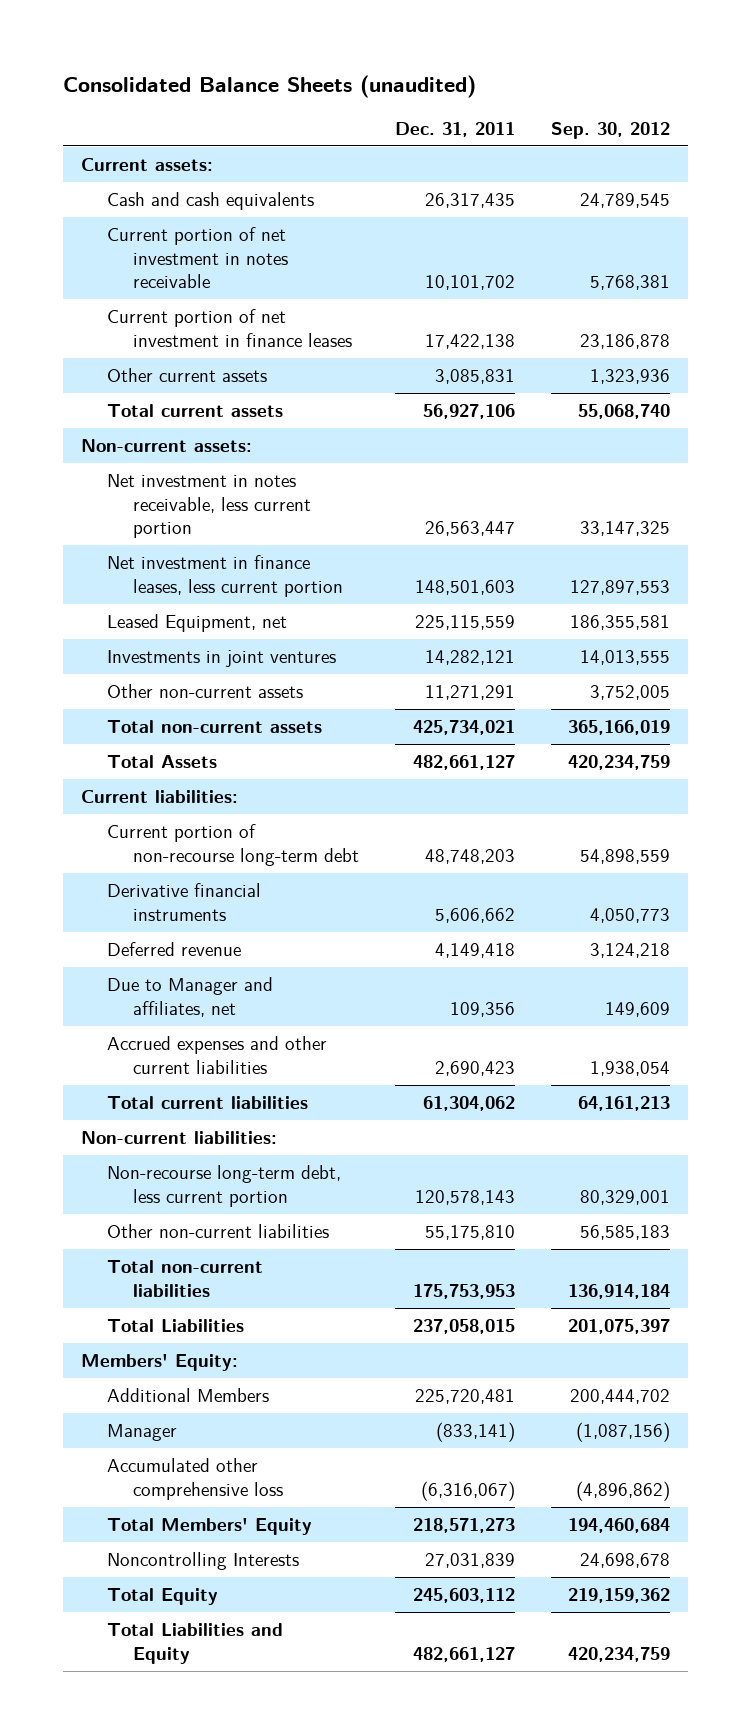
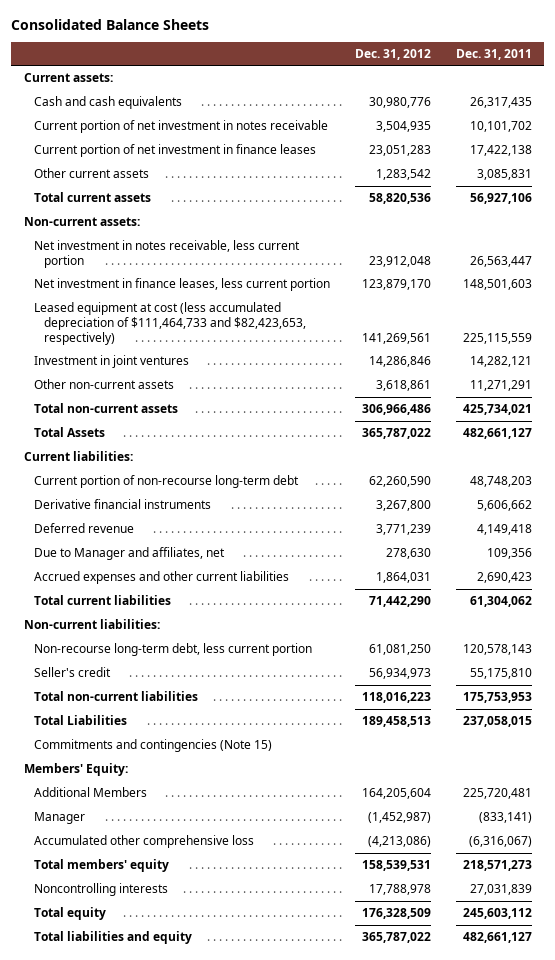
[62,74,476,98] Consolidated Balance Sheets (unaudited) -> [11,18,210,30] Consolidated Balance Sheets
[550,121,670,139] Sep. 30, 2012 -> none
none -> [354,49,431,61] Dec. 31, 2012
[106,614,287,633] Leased Equipment, net -> [33,302,307,345] Leased equipment at cost (less accumulated depreciation of $111,464,733 and $82,423,653, respectively)
[106,650,336,668] Investments in joint ventures -> [33,355,189,369] Investment in joint ventures
[106,1224,329,1239] Other non-current liabilities -> [33,667,111,678] Seller's credit
none -> [33,739,272,753] Commitments and contingencies (Note 15)
[106,1518,312,1536] Total Members' Equity -> [33,859,169,873] Total members' equity
[106,1552,299,1571] Noncontrolling Interests -> [33,883,168,897] Noncontrolling interests
[106,1588,218,1606] Total Equity -> [33,907,106,921] Total equity
[106,1623,283,1664] Total Liabilities and Equity -> [33,931,192,945] Total liabilities and equity

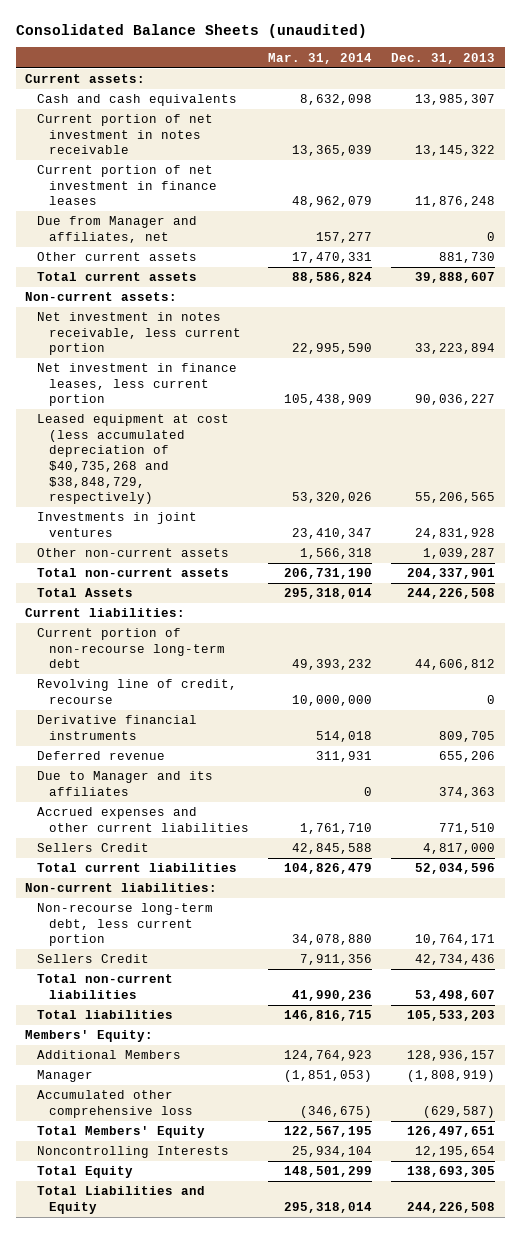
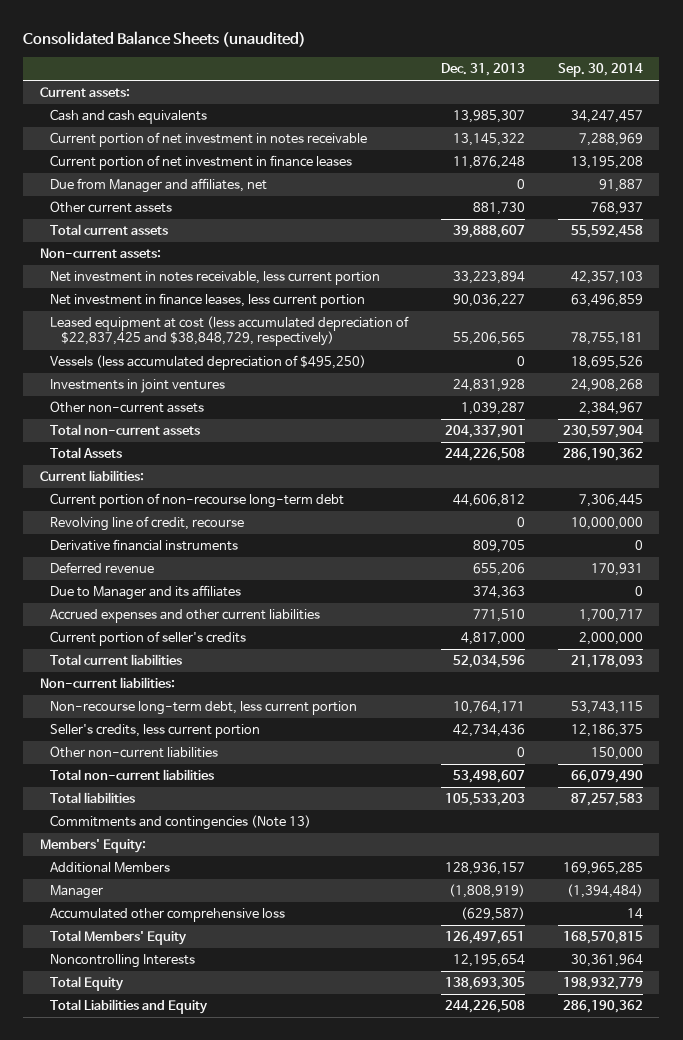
[268,52,373,64] Mar. 31, 2014 -> none
none -> [557,63,643,78] Sep. 30, 2014
[37,414,230,505] Leased equipment at cost (less accumulated depreciation of $40,735,268 and $38,848,729, respectively) -> [50,316,410,347] Leased equipment at cost (less accumulated depreciation of $22,837,425 and $38,848,729, respectively)
none -> [50,355,367,371] Vessels (less accumulated depreciation of $495,250)
[37,843,150,853] Sellers Credit -> [50,631,247,647] Current portion of seller's credits
[37,954,150,964] Sellers Credit -> [50,724,261,739] Seller's credits, less current portion
none -> [50,746,219,759] Other non-current liabilities
none -> [50,815,312,831] Commitments and contingencies (Note 13)

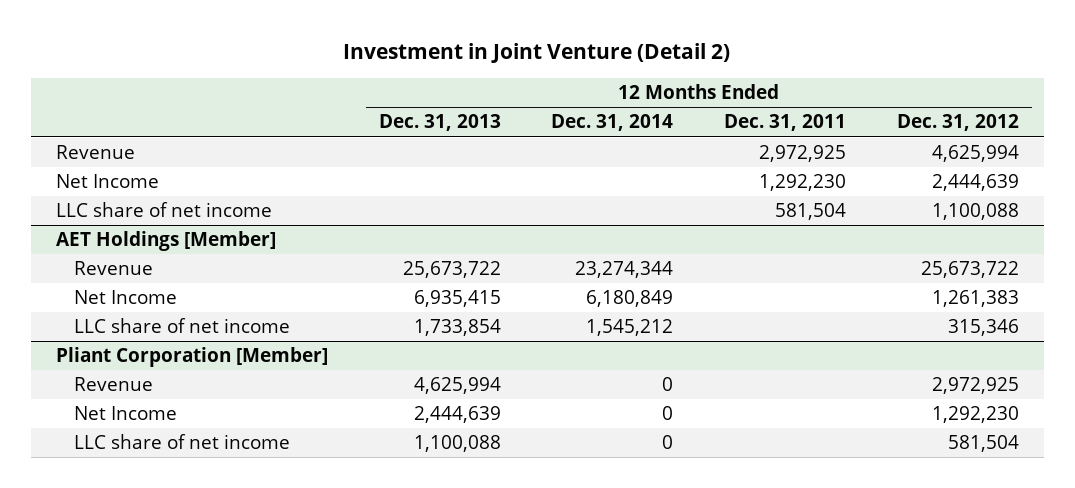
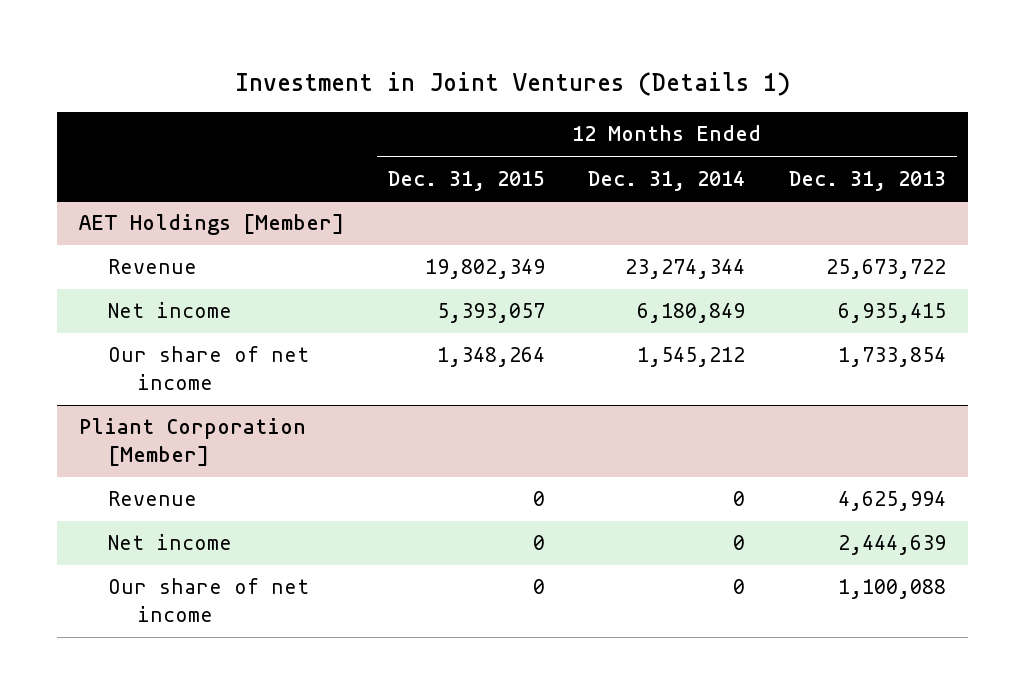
[343,43,731,64] Investment in Joint Venture (Detail 2) -> [234,71,790,96] Investment in Joint Ventures (Details 1)
[724,114,847,132] Dec. 31, 2011 -> none
[896,114,1019,132] Dec. 31, 2012 -> none
none -> [387,170,545,191] Dec. 31, 2015
[55,145,135,160] Revenue -> none
[55,174,159,189] Net Income -> none
[55,202,272,218] LLC share of net income -> none
[73,290,177,305] Net Income -> [108,302,233,319] Net income
[73,318,290,334] LLC share of net income -> [108,346,310,390] Our share of net income
[73,406,177,421] Net Income -> [108,534,233,551] Net income
[73,434,290,450] LLC share of net income -> [108,578,310,622] Our share of net income

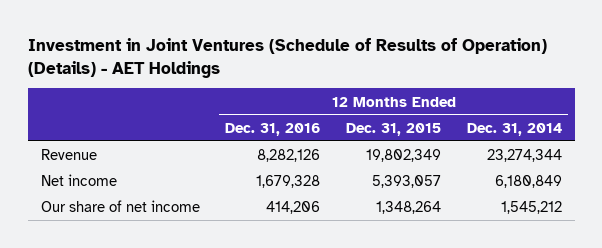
[234,71,790,96] Investment in Joint Ventures (Details 1) -> [27,37,547,78] Investment in Joint Ventures (Schedule of Results of Operation) (Details) - AET Holdings
[788,170,946,191] Dec. 31, 2013 -> none
none -> [225,122,321,136] Dec. 31, 2016
[79,214,345,236] AET Holdings [Member] -> none
[79,418,307,466] Pliant Corporation [Member] -> none
[108,491,198,507] Revenue -> none
[108,534,233,551] Net income -> none
[108,578,310,622] Our share of net income -> none

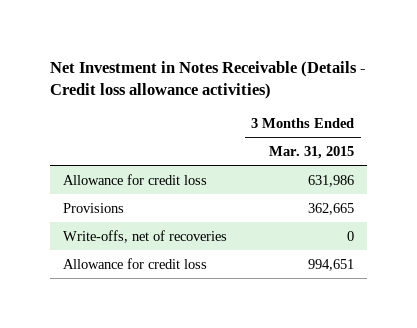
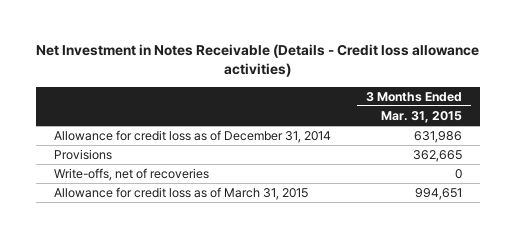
[62,173,207,185] Allowance for credit loss -> [53,129,331,143] Allowance for credit loss as of December 31, 2014
[62,257,207,269] Allowance for credit loss -> [53,186,308,200] Allowance for credit loss as of March 31, 2015

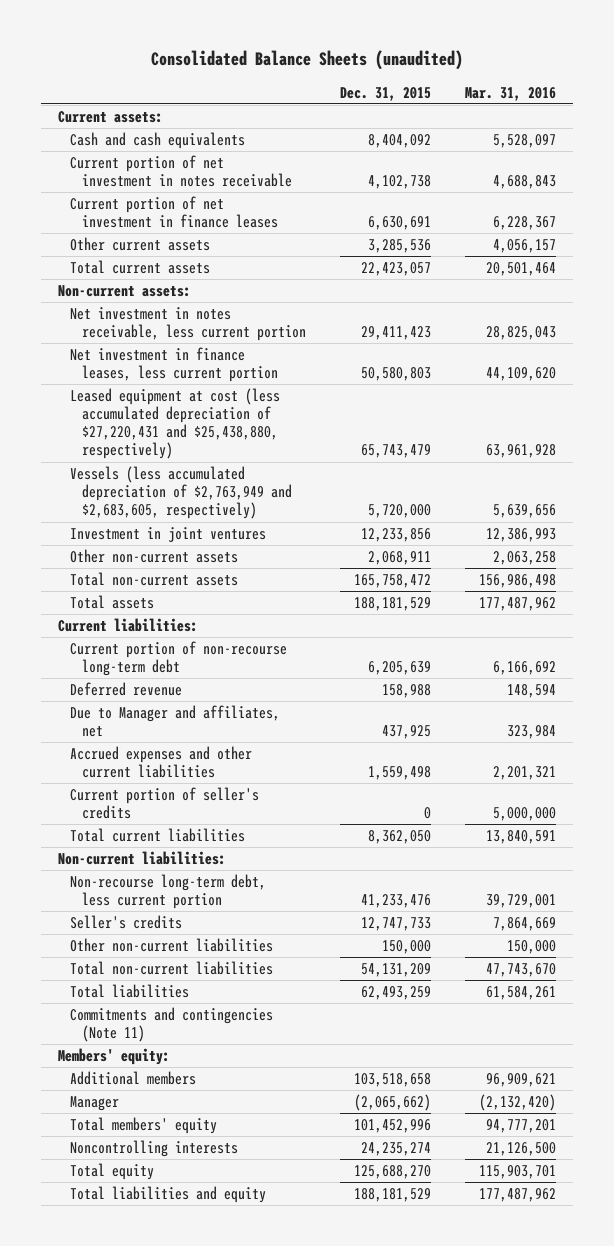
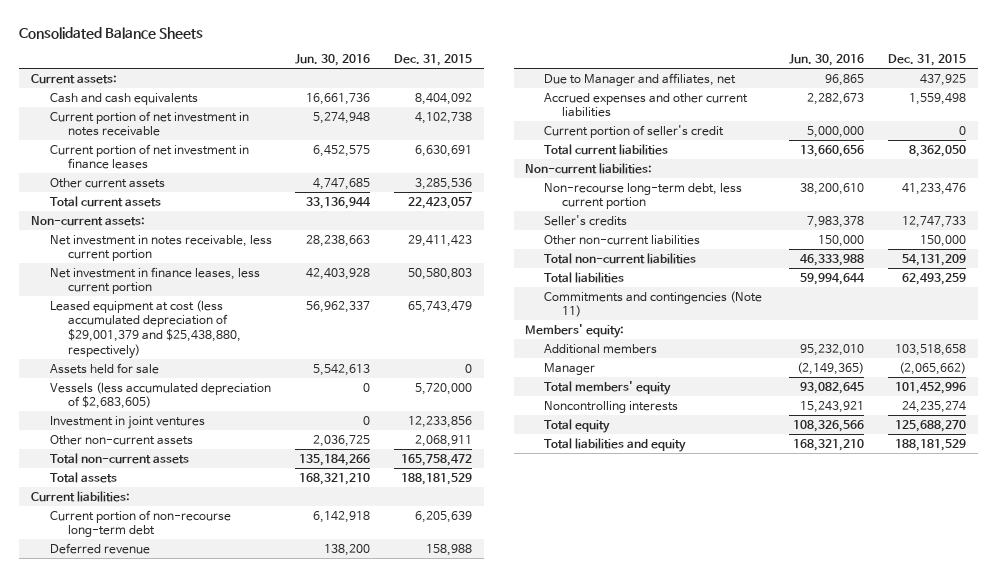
[150,50,463,71] Consolidated Balance Sheets (unaudited) -> [19,26,204,39] Consolidated Balance Sheets
[464,86,556,101] Mar. 31, 2016 -> none
none -> [295,54,371,67] Jun. 30, 2016
[69,388,280,460] Leased equipment at cost (less accumulated depreciation of $27,220,431 and $25,438,880, respectively) -> [49,299,241,359] Leased equipment at cost (less accumulated depreciation of $29,001,379 and $25,438,880, respectively)
none -> [49,362,159,374] Assets held for sale
[69,466,292,520] Vessels (less accumulated depreciation of $2,763,949 and $2,683,605, respectively) -> [49,381,271,410] Vessels (less accumulated depreciation of $2,683,605)
[69,787,259,820] Current portion of seller's credits -> [543,124,724,138] Current portion of seller's credit

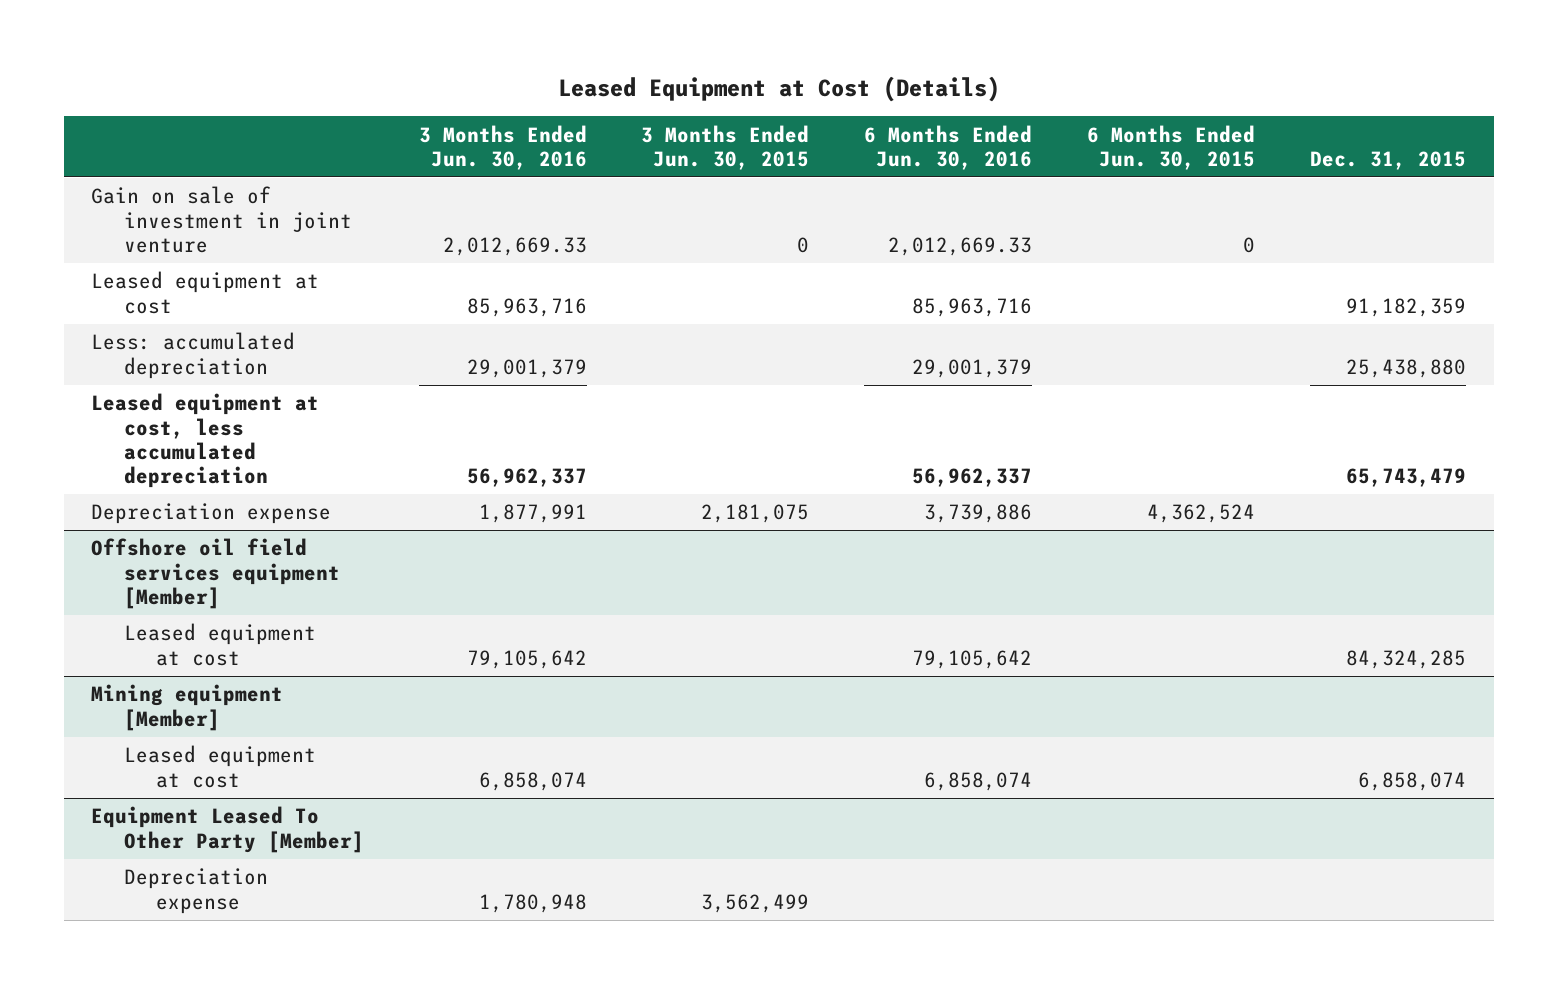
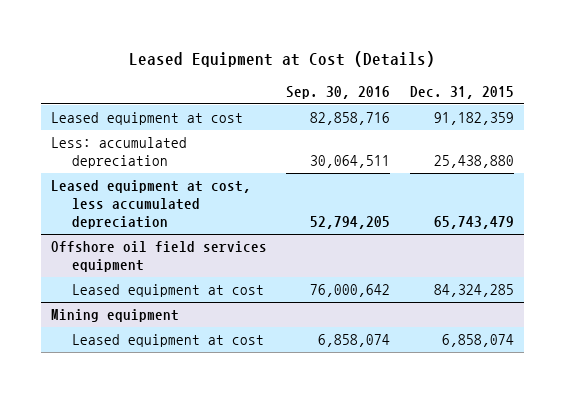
[418,124,587,170] 3 Months Ended Jun. 30, 2016 -> none
[641,124,810,170] 3 Months Ended Jun. 30, 2015 -> none
[864,124,1033,170] 6 Months Ended Jun. 30, 2016 -> none
[1087,124,1256,170] 6 Months Ended Jun. 30, 2015 -> none
none -> [286,85,391,99] Sep. 30, 2016
[91,186,352,254] Gain on sale of investment in joint venture -> none
[91,503,332,525] Depreciation expense -> none
[91,538,340,610] Offshore oil field services equipment [Member] -> [50,241,267,273] Offshore oil field services equipment
[91,684,284,731] Mining equipment [Member] -> [50,309,179,323] Mining equipment
[91,806,364,853] Equipment Leased To Other Party [Member] -> none
[123,868,268,914] Depreciation expense -> none

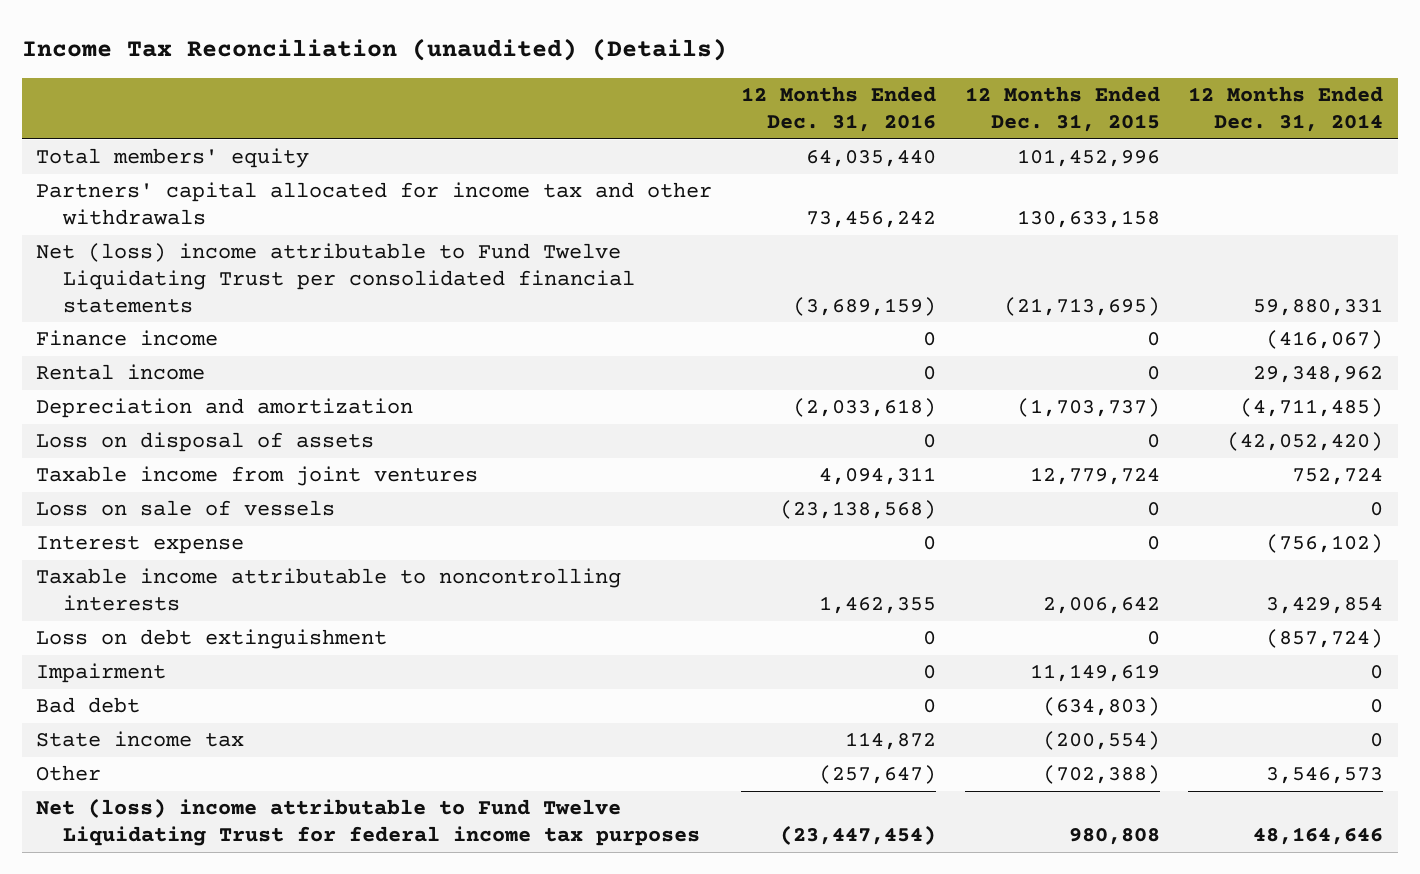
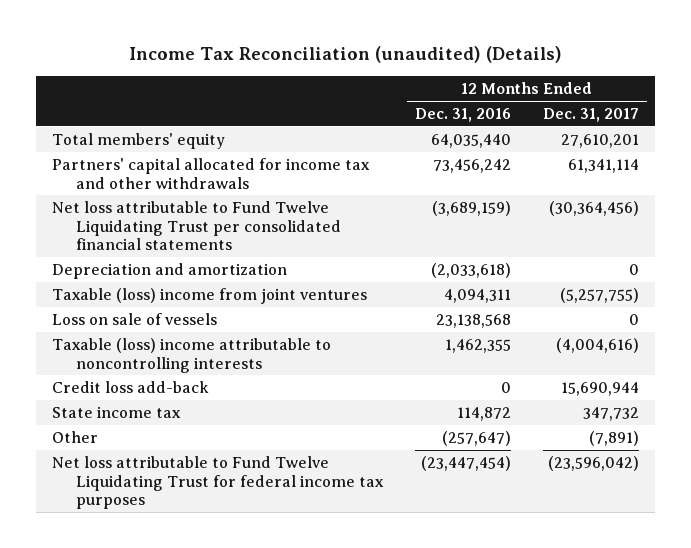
[964,86,1160,132] 12 Months Ended Dec. 31, 2015 -> none
[1188,86,1384,132] 12 Months Ended Dec. 31, 2014 -> none
none -> [543,107,640,122] Dec. 31, 2017
[36,330,219,347] Finance income -> none
[36,364,206,381] Rental income -> none
[36,243,635,313] Net (loss) income attributable to Fund Twelve Liquidating Trust per consolidated financial statements -> [51,200,341,251] Net loss attributable to Fund Twelve Liquidating Trust per consolidated financial statements
[36,432,375,453] Loss on disposal of assets -> none
[36,536,245,555] Interest expense -> none
[36,629,388,650] Loss on debt extinguishment -> none
[36,663,167,684] Impairment -> none
[36,466,479,487] Taxable income from joint ventures -> [51,287,367,304] Taxable (loss) income from joint ventures
[779,500,936,520] (23,138,568) -> [435,313,511,328] 23,138,568
[36,568,622,612] Taxable income attributable to noncontrolling interests -> [51,337,331,373] Taxable (loss) income attributable to noncontrolling interests
[36,697,141,714] Bad debt -> [51,380,209,393] Credit loss add-back
[36,798,700,847] Net (loss) income attributable to Fund Twelve Liquidating Trust for federal income tax purposes -> [51,455,384,510] Net loss attributable to Fund Twelve Liquidating Trust for federal income tax purposes

